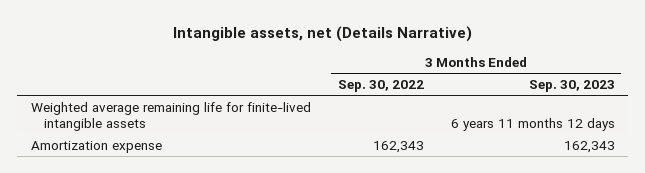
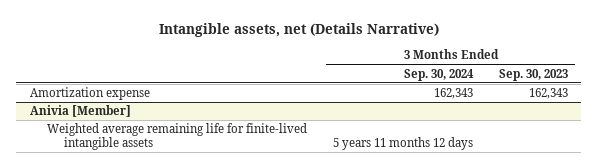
[337,79,424,92] Sep. 30, 2022 -> none
none -> [403,68,474,81] Sep. 30, 2024
[30,101,311,131] Weighted average remaining life for finite-lived intangible assets -> none
none -> [29,105,131,118] Anivia [Member]
none -> [46,123,307,150] Weighted average remaining life for finite-lived intangible assets

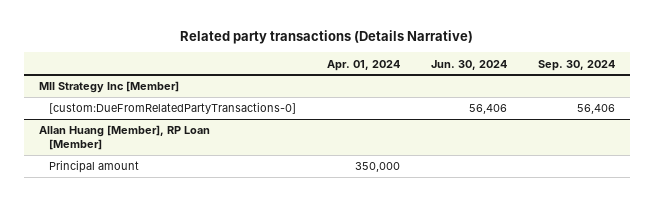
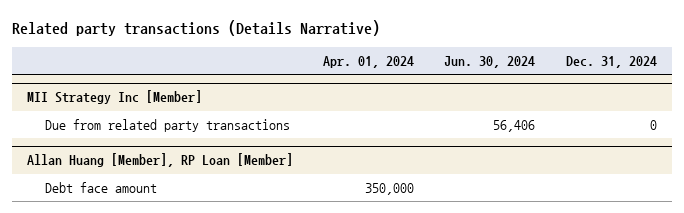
[537,59,615,71] Sep. 30, 2024 -> none
none -> [565,55,657,68] Dec. 31, 2024
[48,102,296,115] [custom:DueFromRelatedPartyTransactions-0] -> [44,119,290,133] Due from related party transactions
[48,160,139,174] Principal amount -> [44,182,157,194] Debt face amount

